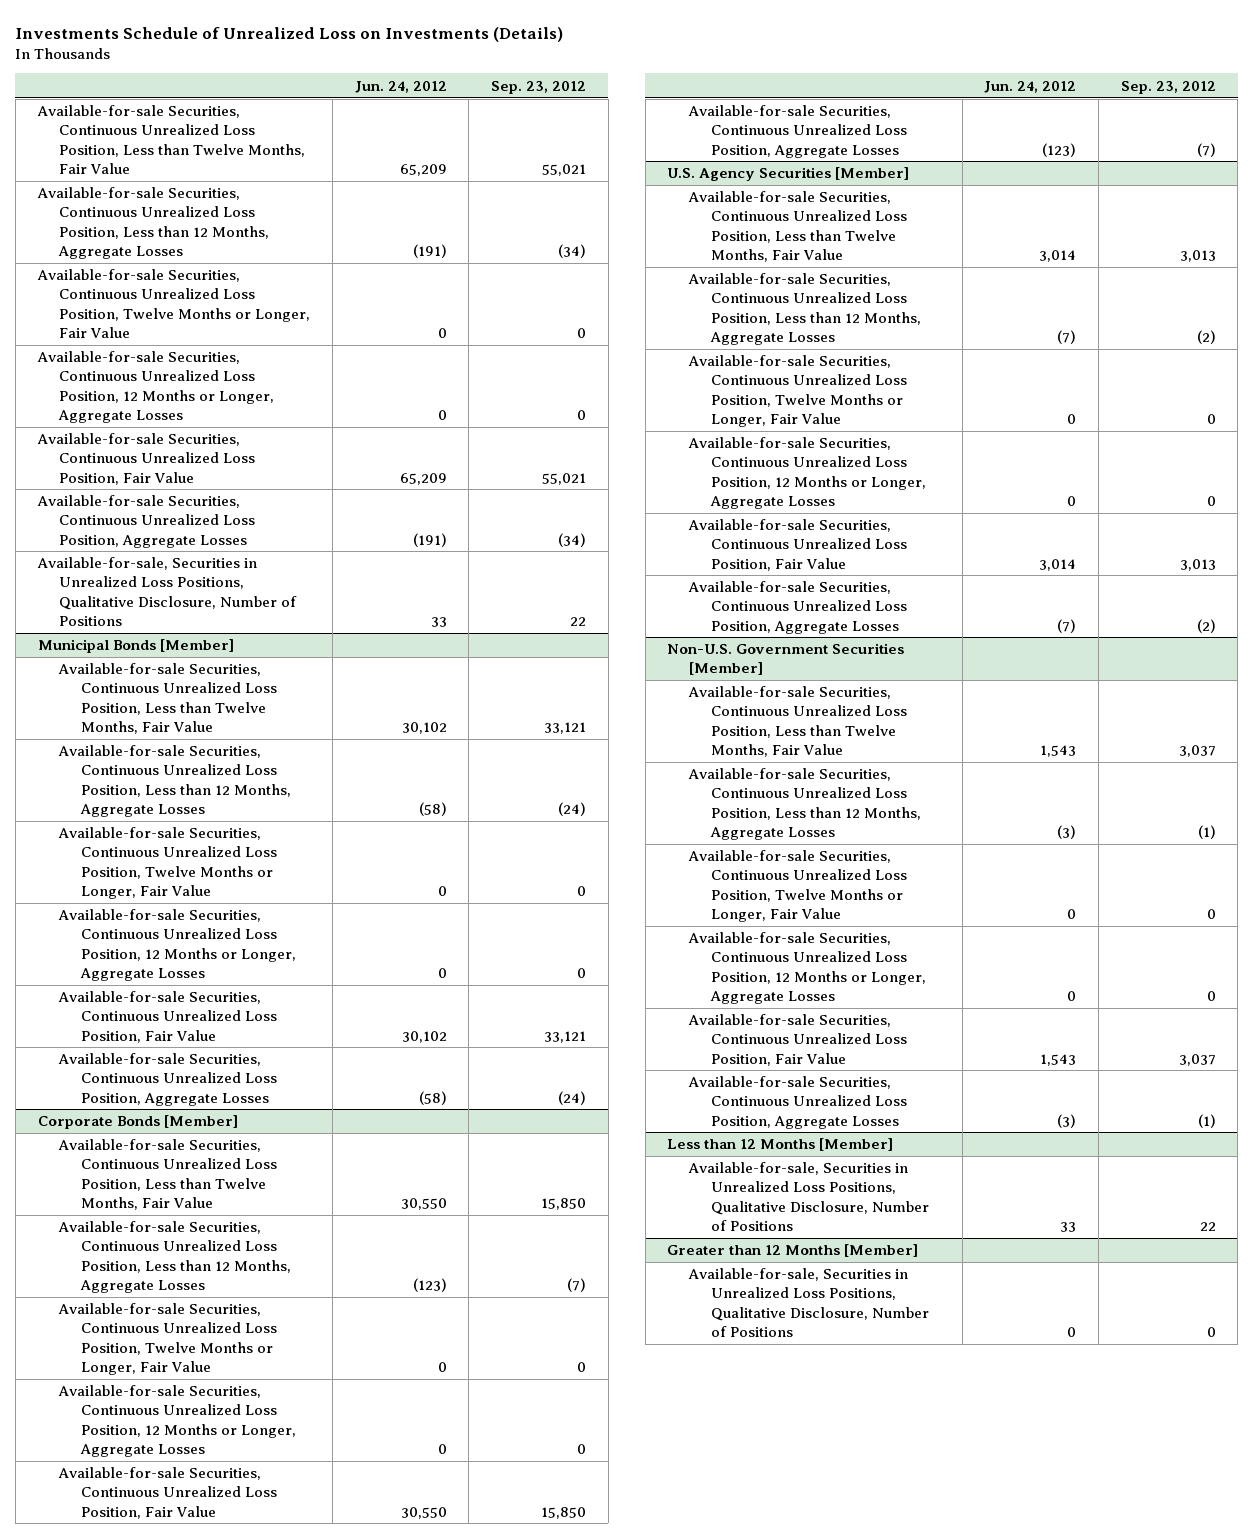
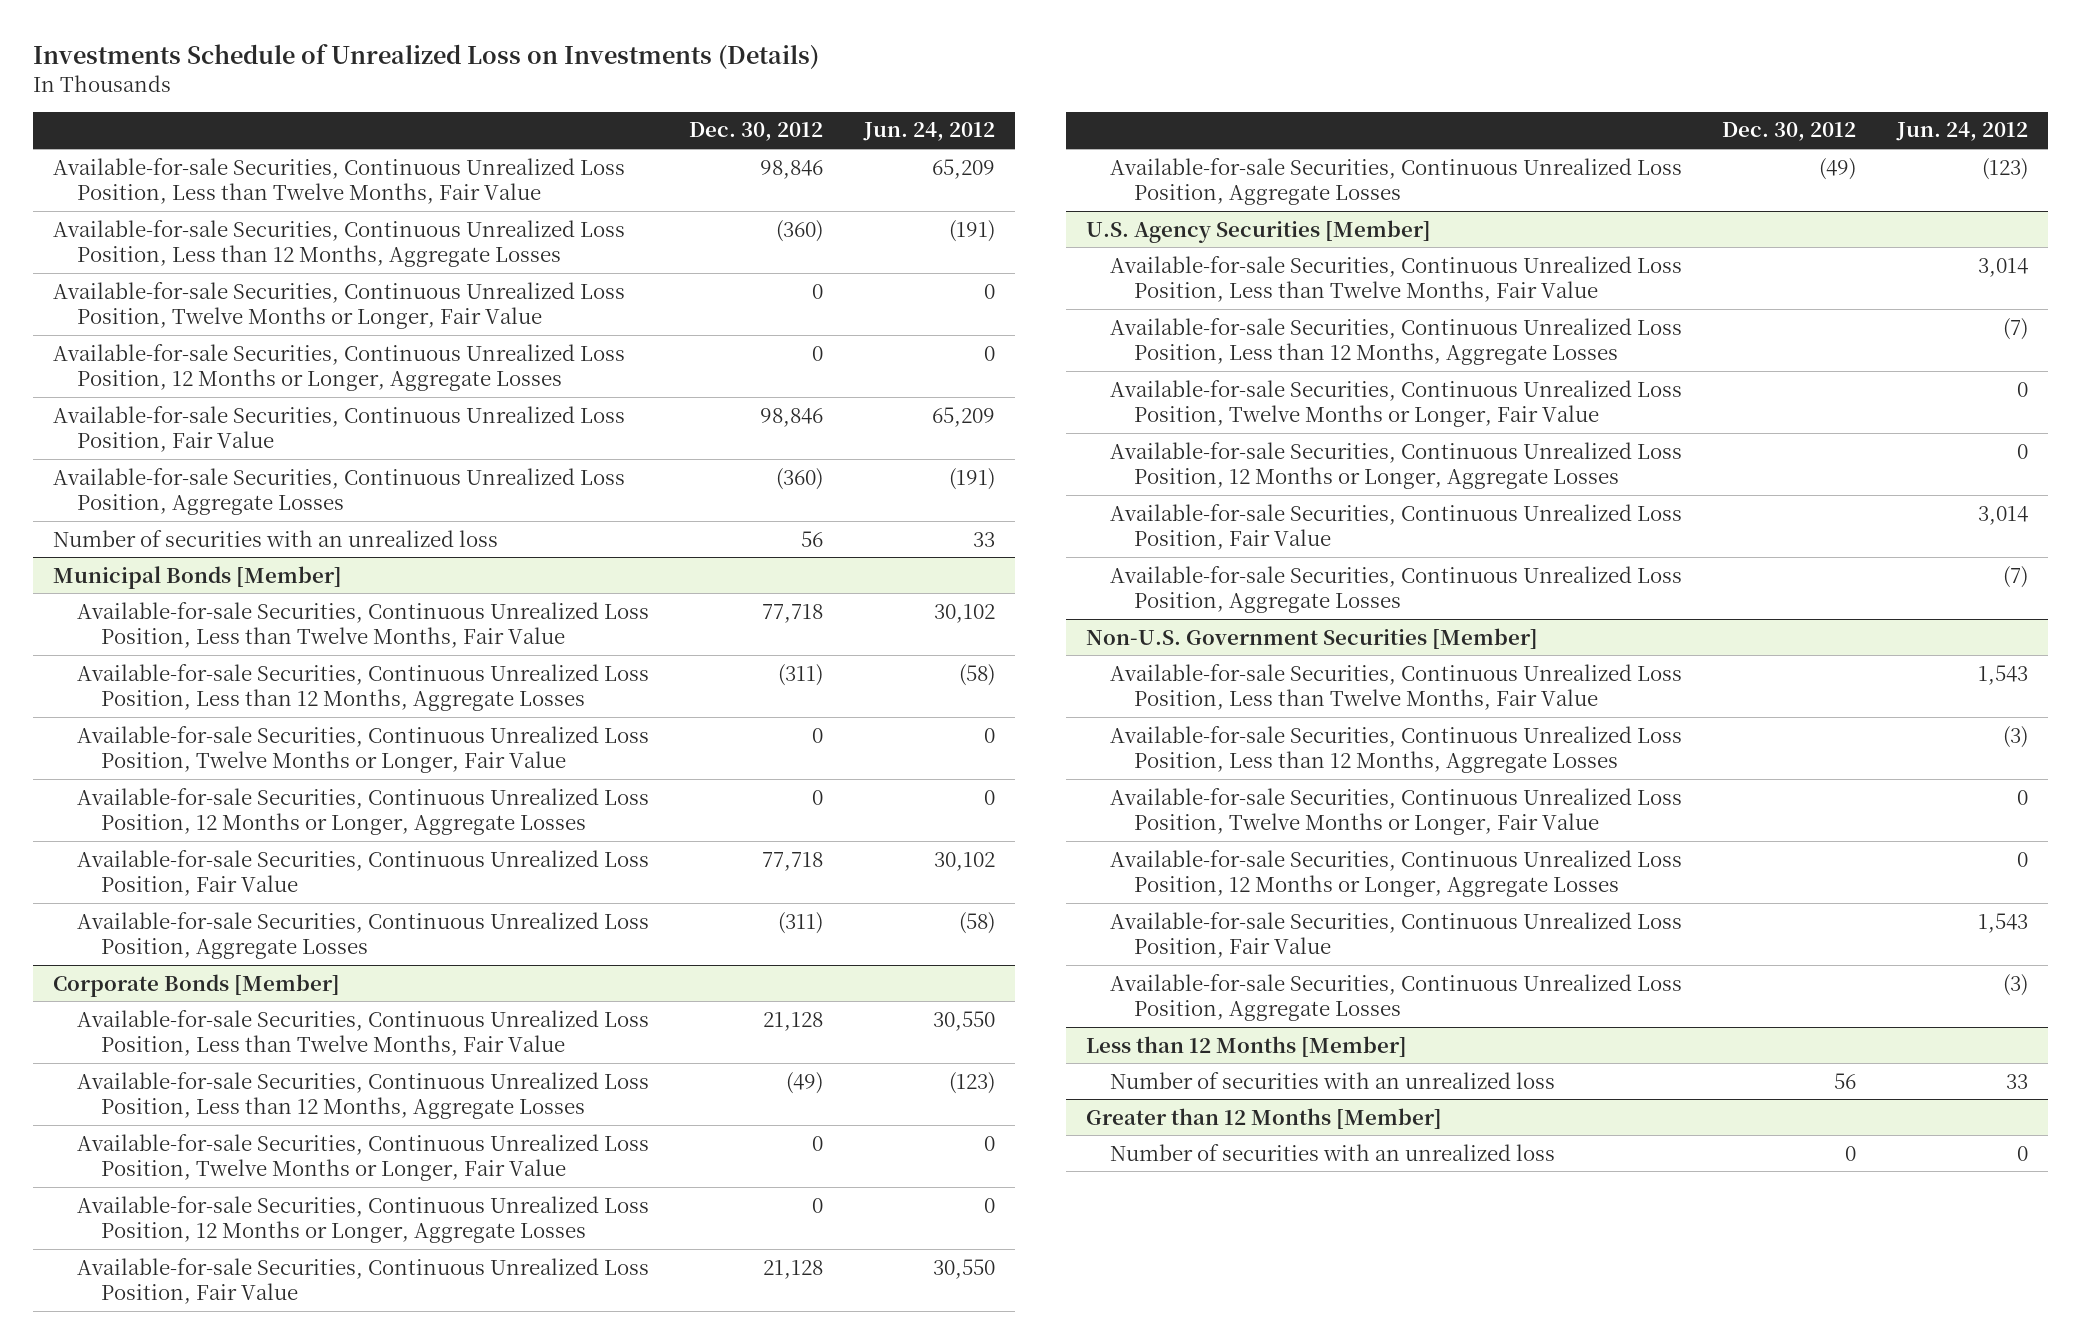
[490,80,586,94] Sep. 23, 2012 -> none
none -> [689,122,824,142] Dec. 30, 2012
[36,557,298,626] Available-for-sale, Securities in Unrealized Loss Positions, Qualitative Disclosure, Number of Positions -> [52,529,498,547] Number of securities with an unrealized loss
[687,1162,929,1231] Available-for-sale, Securities in Unrealized Loss Positions, Qualitative Disclosure, Number of Positions -> [1109,1071,1555,1089] Number of securities with an unrealized loss
[687,1268,929,1337] Available-for-sale, Securities in Unrealized Loss Positions, Qualitative Disclosure, Number of Positions -> [1109,1143,1555,1161] Number of securities with an unrealized loss

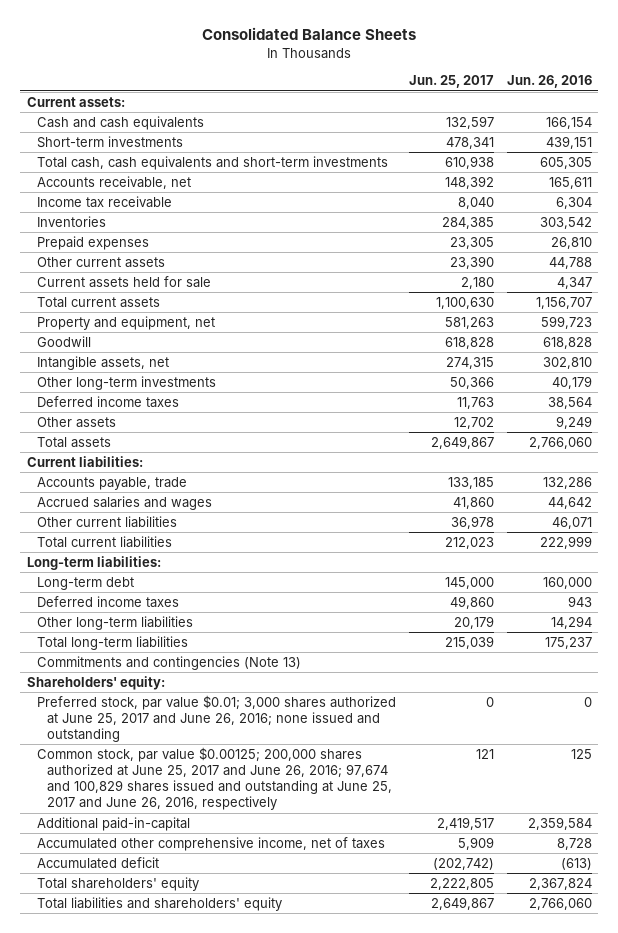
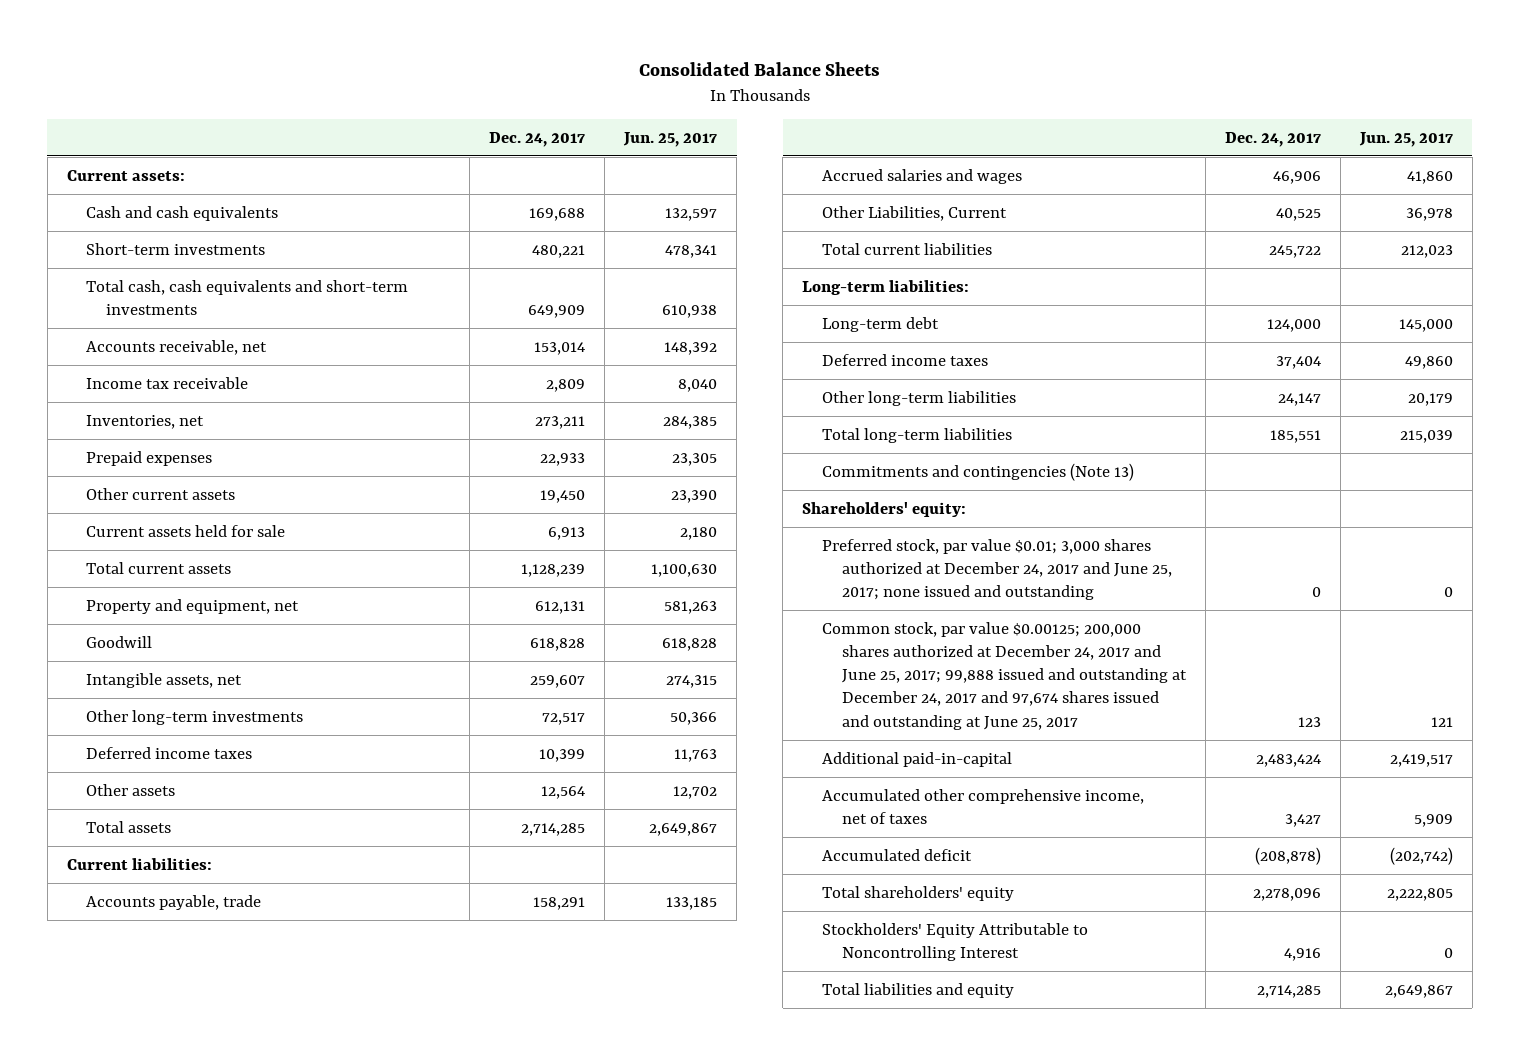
[506,75,592,89] Jun. 26, 2016 -> none
none -> [489,131,586,147] Dec. 24, 2017
[36,215,106,227] Inventories -> [86,414,205,429] Inventories, net
[36,515,177,528] Other current liabilities -> [821,205,1007,221] Other Liabilities, Current
[36,694,396,743] Preferred stock, par value $0.01; 3,000 shares authorized at June 25, 2017 and June 26, 2016; none issued and outstanding -> [821,538,1172,601] Preferred stock, par value $0.01; 3,000 shares authorized at December 24, 2017 and June 25, 2017; none issued and outstanding
[36,746,392,811] Common stock, par value $0.00125; 200,000 shares authorized at June 25, 2017 and June 26, 2016; 97,674 and 100,829 shares issued and outstanding at June 25, 2017 and June 26, 2016, respectively -> [821,621,1187,730] Common stock, par value $0.00125; 200,000 shares authorized at December 24, 2017 and June 25, 2017; 99,888 issued and outstanding at December 24, 2017 and 97,674 shares issued and outstanding at June 25, 2017
none -> [821,922,1088,961] Stockholders' Equity Attributable to Noncontrolling Interest
[36,896,282,911] Total liabilities and shareholders' equity -> [821,982,1014,998] Total liabilities and equity

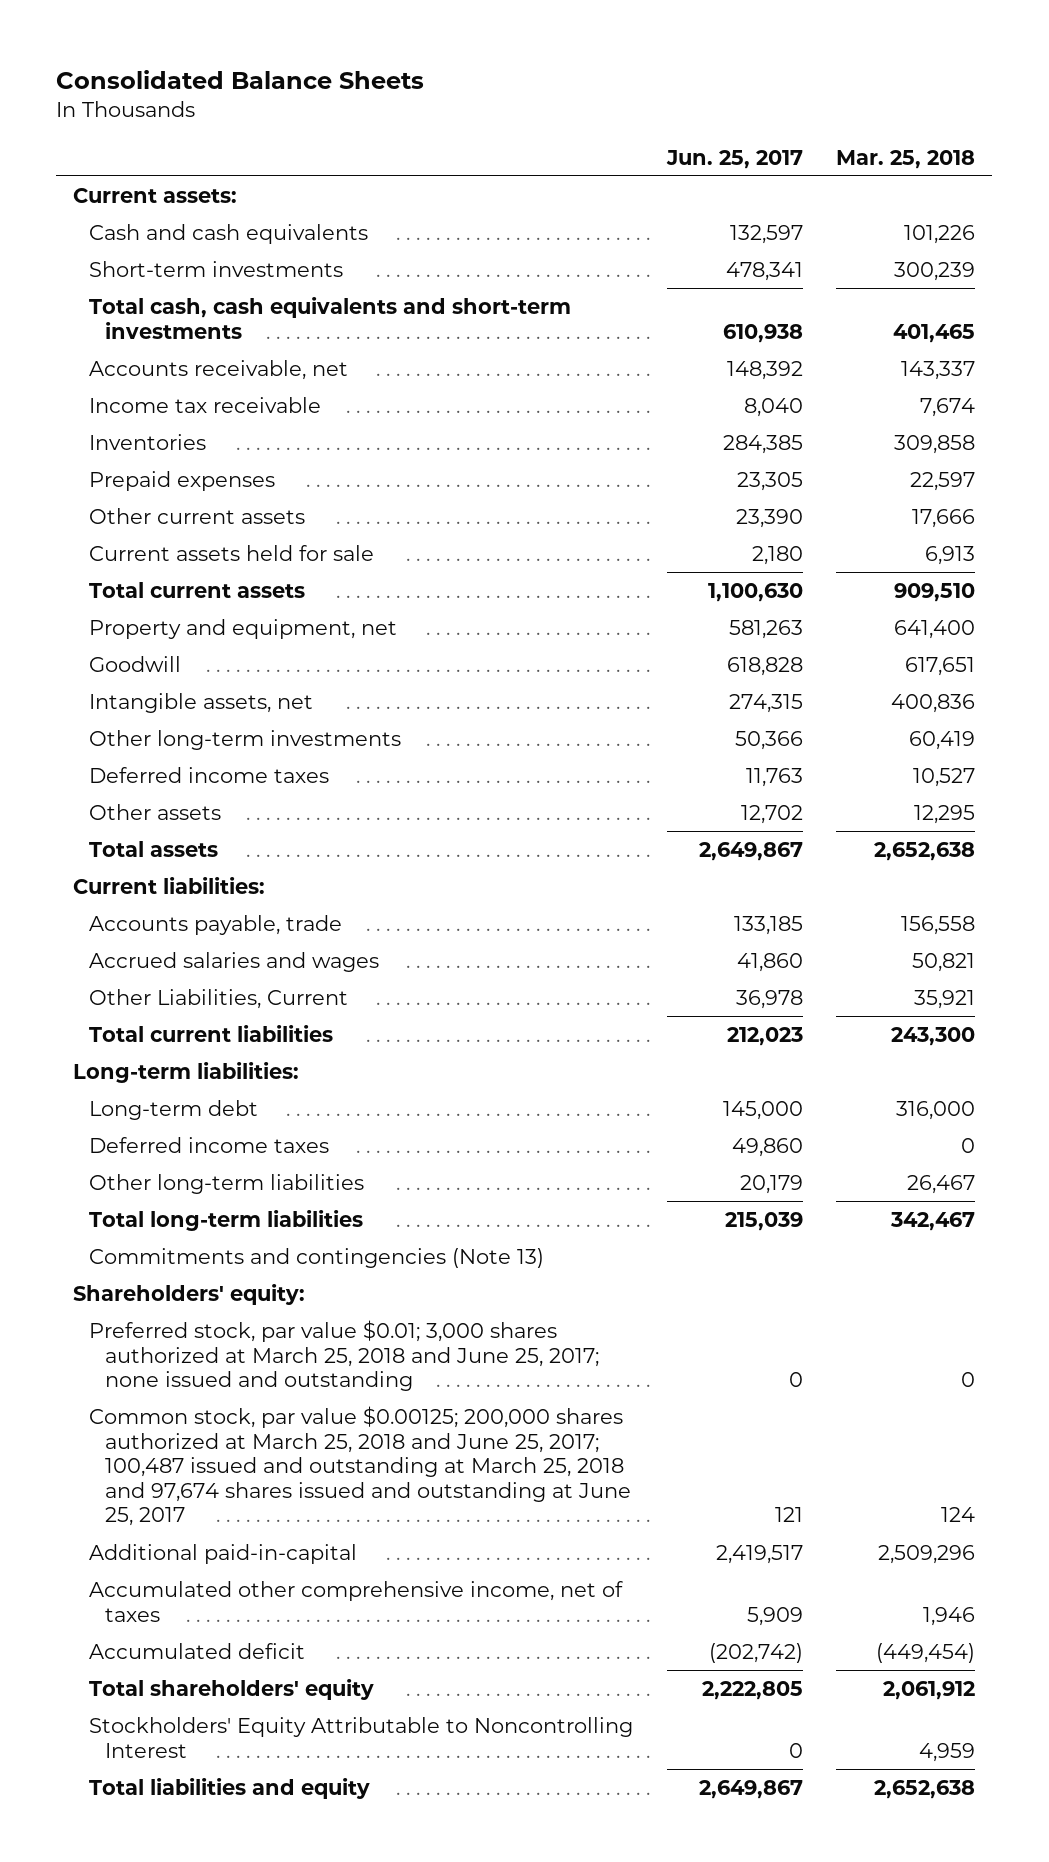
[489,131,586,147] Dec. 24, 2017 -> none
none -> [836,149,976,169] Mar. 25, 2018
[86,414,205,429] Inventories, net -> [88,434,206,451] Inventories
[821,538,1172,601] Preferred stock, par value $0.01; 3,000 shares authorized at December 24, 2017 and June 25, 2017; none issued and outstanding -> [88,1320,599,1392] Preferred stock, par value $0.01; 3,000 shares authorized at March 25, 2018 and June 25, 2017; none issued and outstanding
[821,621,1187,730] Common stock, par value $0.00125; 200,000 shares authorized at December 24, 2017 and June 25, 2017; 99,888 issued and outstanding at December 24, 2017 and 97,674 shares issued and outstanding at June 25, 2017 -> [88,1406,631,1527] Common stock, par value $0.00125; 200,000 shares authorized at March 25, 2018 and June 25, 2017; 100,487 issued and outstanding at March 25, 2018 and 97,674 shares issued and outstanding at June 25, 2017

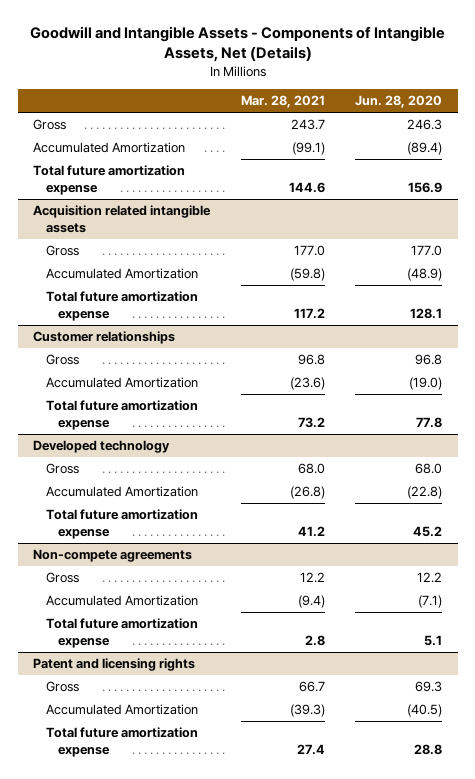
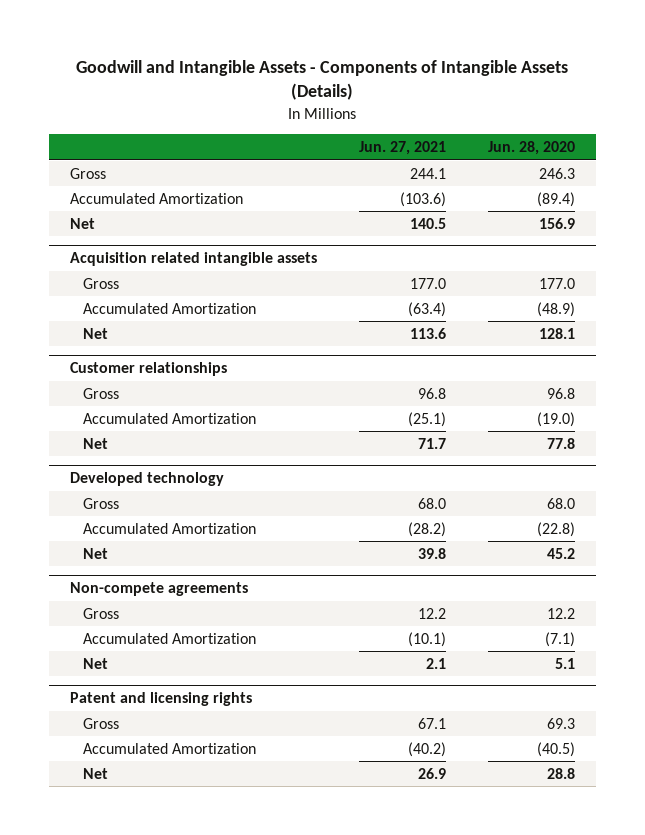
[29,25,445,63] Goodwill and Intangible Assets - Components of Intangible Assets, Net (Details) -> [76,59,569,101] Goodwill and Intangible Assets - Components of Intangible Assets (Details)
[240,95,325,109] Mar. 28, 2021 -> none
none -> [358,141,446,156] Jun. 27, 2021
[32,165,185,196] Total future amortization expense -> [69,217,95,229] Net
[45,291,198,322] Total future amortization expense -> [82,327,108,339] Net
[45,400,198,431] Total future amortization expense -> [82,437,108,449] Net
[45,509,198,540] Total future amortization expense -> [82,547,108,559] Net
[45,618,198,649] Total future amortization expense -> [82,657,108,669] Net
[45,727,198,758] Total future amortization expense -> [82,767,108,779] Net

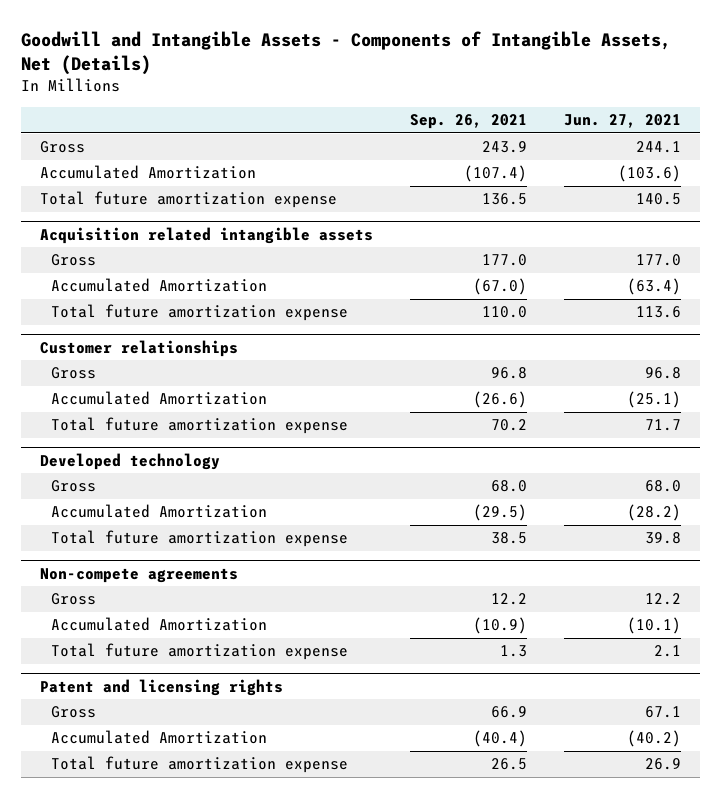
[76,59,569,101] Goodwill and Intangible Assets - Components of Intangible Assets (Details) -> [21,30,672,75] Goodwill and Intangible Assets - Components of Intangible Assets, Net (Details)
[487,141,575,156] Jun. 28, 2020 -> none
none -> [410,114,528,130] Sep. 26, 2021
[69,217,95,229] Net -> [39,191,337,209] Total future amortization expense
[82,327,108,339] Net -> [51,304,349,322] Total future amortization expense
[82,437,108,449] Net -> [51,417,349,435] Total future amortization expense
[82,547,108,559] Net -> [51,530,349,548] Total future amortization expense
[82,657,108,669] Net -> [51,643,349,661] Total future amortization expense
[82,767,108,779] Net -> [51,756,349,774] Total future amortization expense

